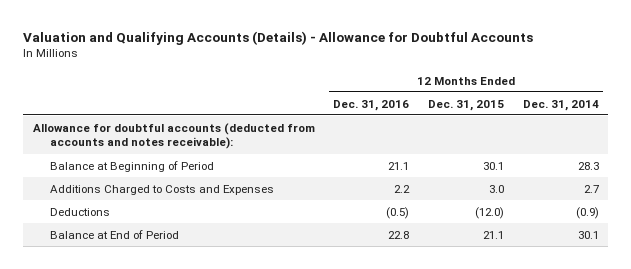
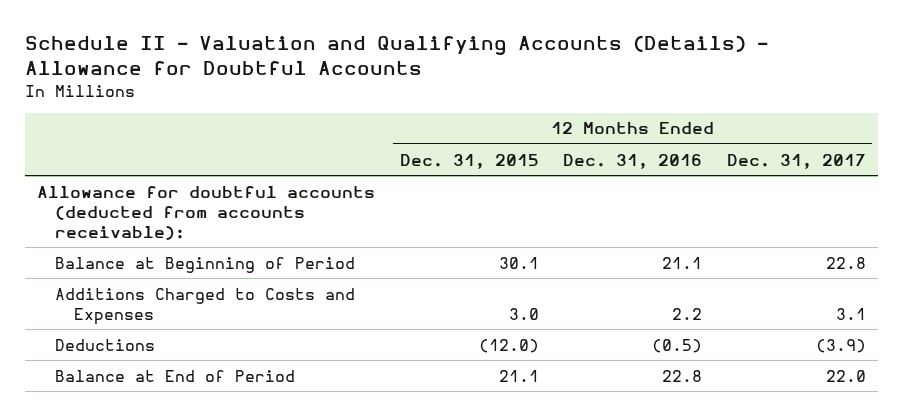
[23,30,534,45] Valuation and Qualifying Accounts (Details) - Allowance for Doubtful Accounts -> [24,34,768,75] Schedule II - Valuation and Qualifying Accounts (Details) - Allowance for Doubtful Accounts
[522,99,599,111] Dec. 31, 2014 -> none
none -> [727,153,867,169] Dec. 31, 2017
[32,122,315,150] Allowance for doubtful accounts (deducted from accounts and notes receivable): -> [36,185,375,240] Allowance for doubtful accounts (deducted from accounts receivable):

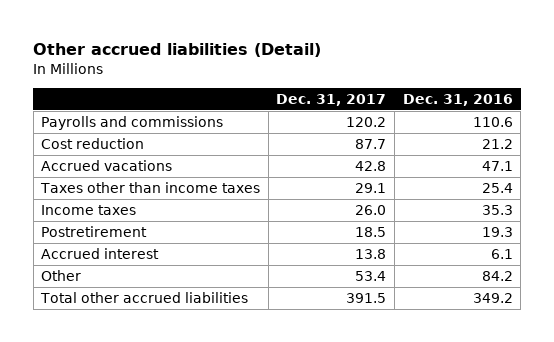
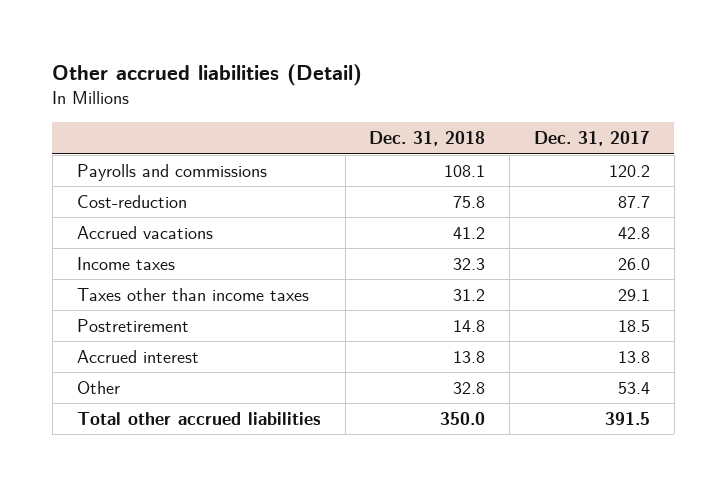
[402,93,513,106] Dec. 31, 2016 -> none
none -> [369,131,486,147] Dec. 31, 2018
[41,138,145,150] Cost reduction -> [76,194,187,208] Cost-reduction
[40,182,261,194] Taxes other than income taxes -> [76,287,309,301] Taxes other than income taxes

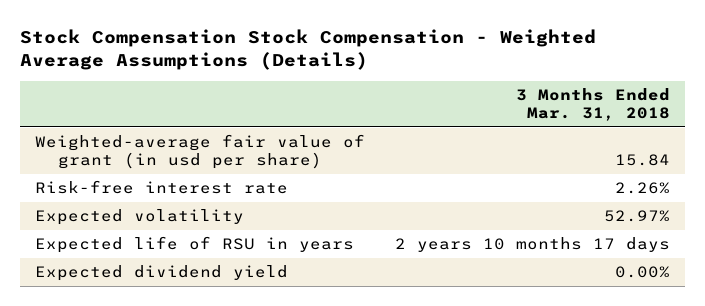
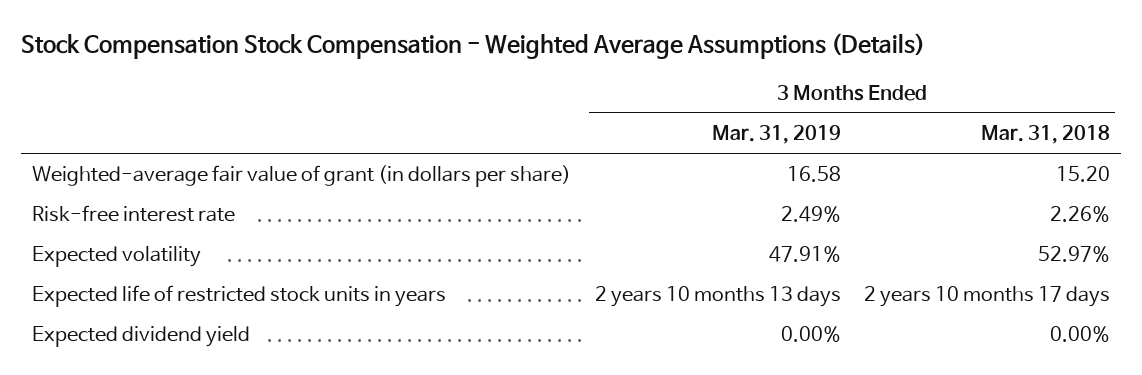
none -> [711,125,841,145] Mar. 31, 2019
[35,134,366,169] Weighted-average fair value of grant (in usd per share) -> [32,165,572,188] Weighted-average fair value of grant (in dollars per share)
[614,153,670,166] 15.84 -> [1055,166,1110,183] 15.20
[35,236,355,254] Expected life of RSU in years -> [32,285,447,308] Expected life of restricted stock units in years

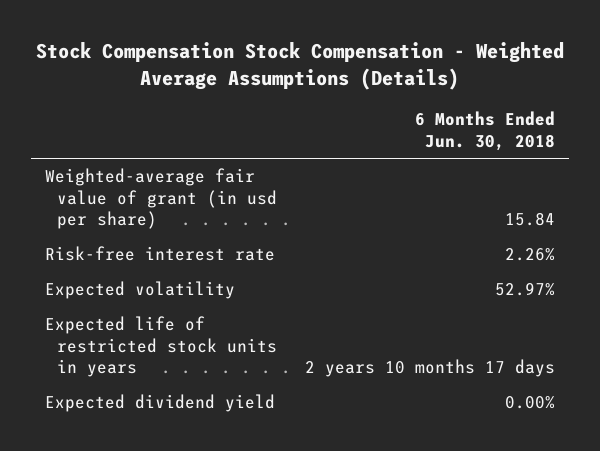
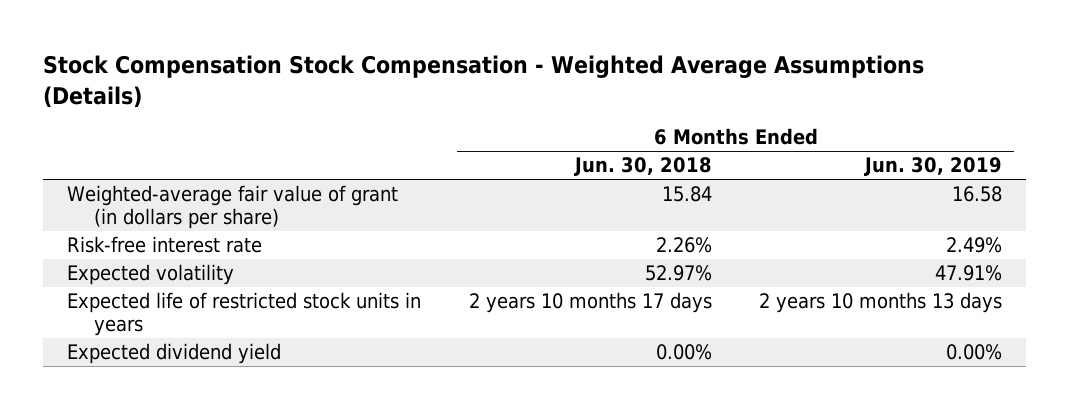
none -> [864,157,1003,177] Jun. 30, 2019
[45,168,278,230] Weighted-average fair value of grant (in usd per share) -> [67,185,399,230] Weighted-average fair value of grant (in dollars per share)

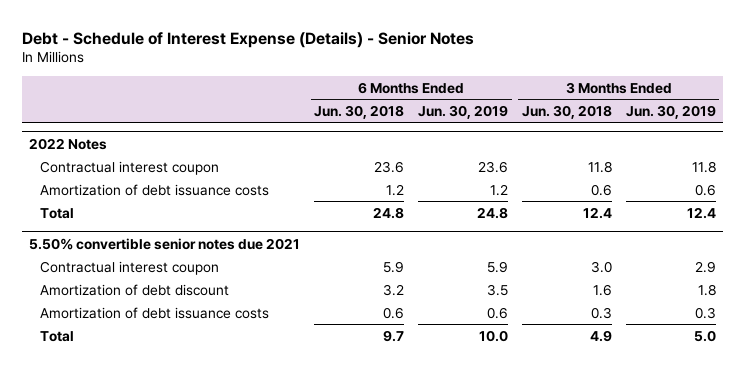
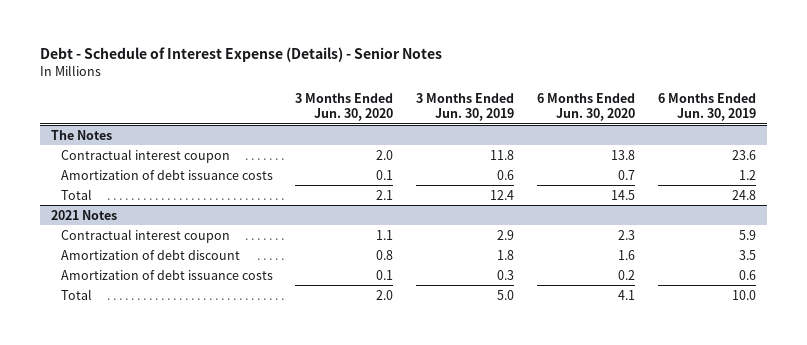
[314,105,405,120] Jun. 30, 2018 -> none
[521,105,612,120] Jun. 30, 2018 -> none
none -> [295,92,394,122] 3 Months Ended Jun. 30, 2020
none -> [536,92,635,122] 6 Months Ended Jun. 30, 2020
[29,137,108,150] 2022 Notes -> [51,129,113,140] The Notes
[29,237,301,250] 5.50% convertible senior notes due 2021 -> [51,209,118,220] 2021 Notes

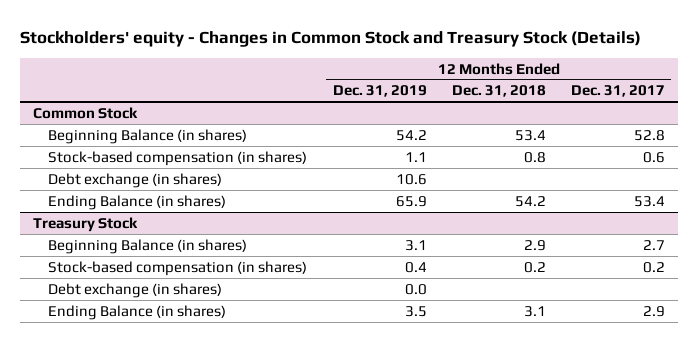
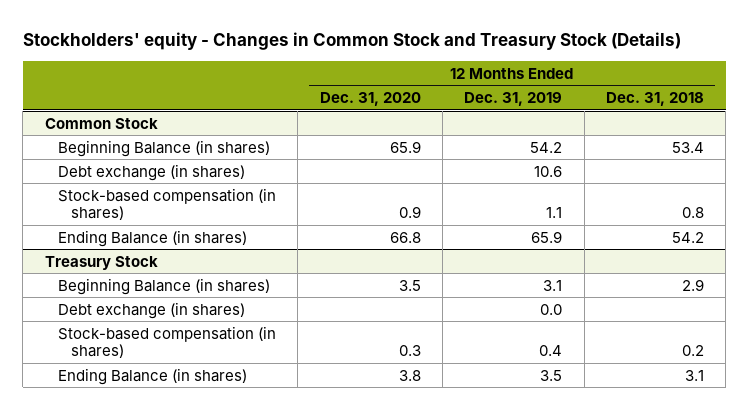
[571,85,666,98] Dec. 31, 2017 -> none
none -> [319,92,421,107] Dec. 31, 2020
[48,150,308,166] Stock-based compensation (in shares) -> [57,187,276,221] Stock-based compensation (in shares)
[48,260,308,276] Stock-based compensation (in shares) -> [57,325,276,359] Stock-based compensation (in shares)

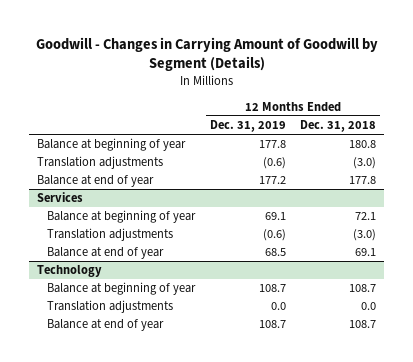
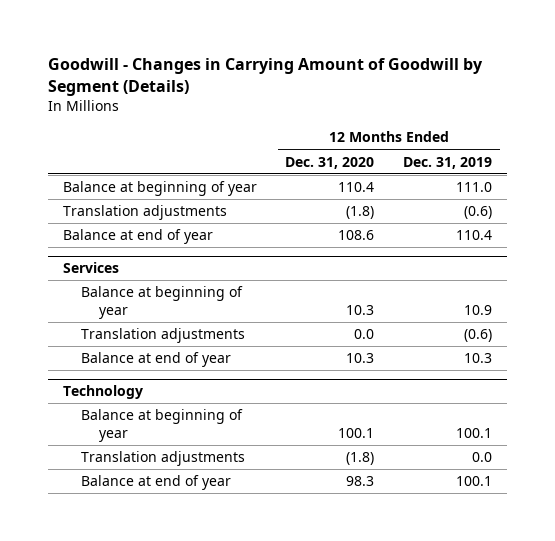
[300,120,377,133] Dec. 31, 2018 -> none
none -> [285,156,375,169] Dec. 31, 2020
[258,140,286,149] 177.8 -> [456,182,493,193] 111.0
[258,176,286,185] 177.2 -> [456,230,493,241] 110.4
[264,212,286,221] 69.1 -> [464,305,493,316] 10.9
[264,248,286,257] 68.5 -> [464,353,493,364] 10.3
[258,284,286,293] 108.7 -> [456,428,493,439] 100.1
[258,320,286,329] 108.7 -> [456,476,493,487] 100.1

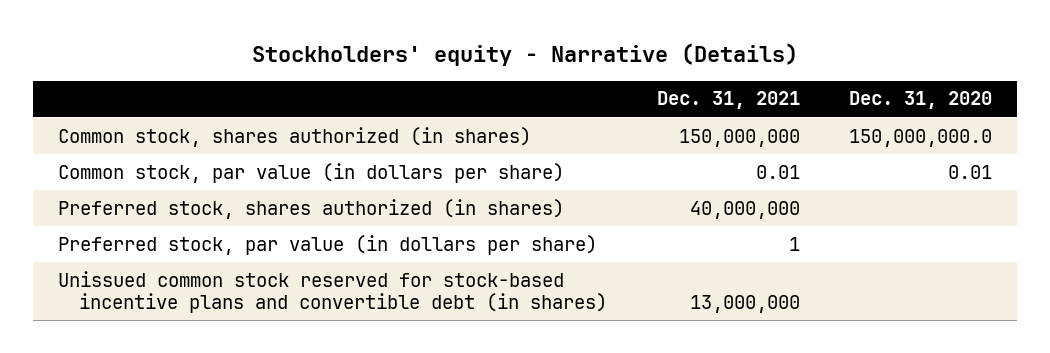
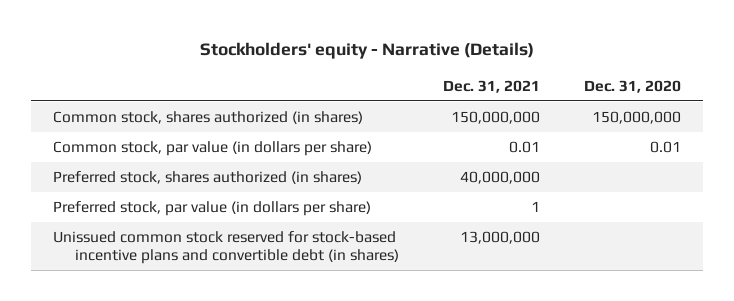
[849,128,993,147] 150,000,000.0 -> [592,111,682,125] 150,000,000

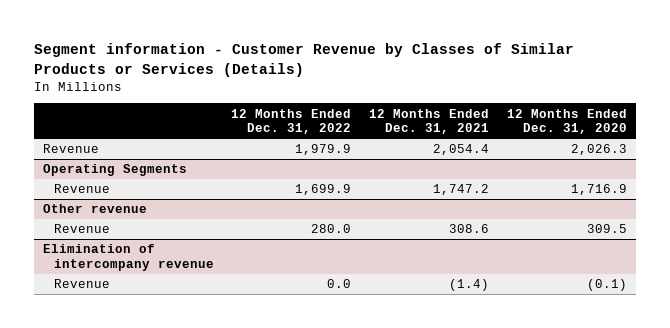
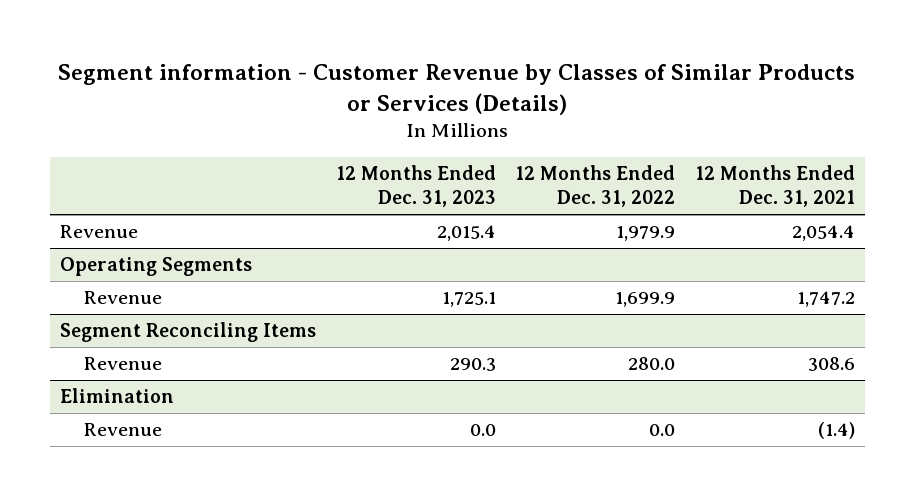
[506,108,627,135] 12 Months Ended Dec. 31, 2020 -> none
none -> [335,165,496,208] 12 Months Ended Dec. 31, 2023
[43,204,148,214] Other revenue -> [59,322,316,343] Segment Reconciling Items
[43,244,214,271] Elimination of intercompany revenue -> [59,388,174,404] Elimination

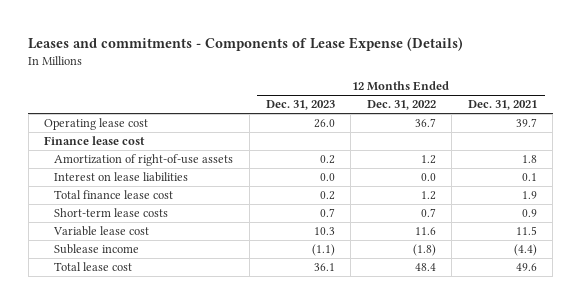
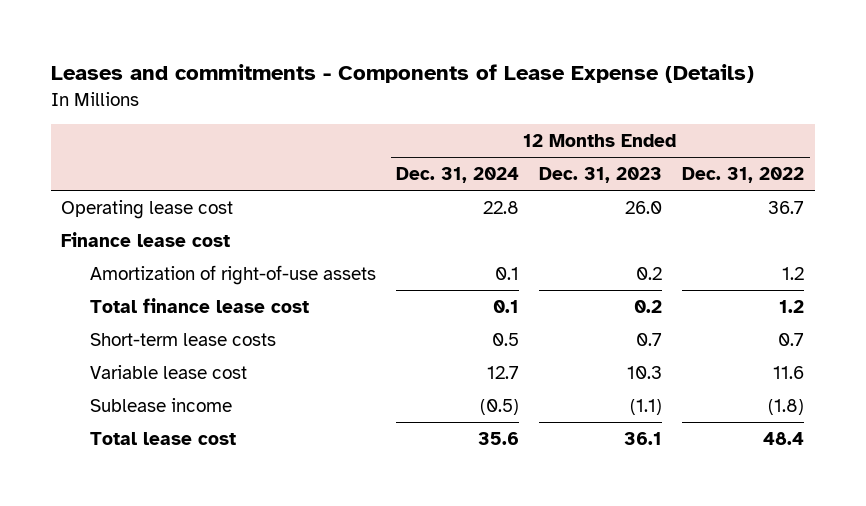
[467,100,537,111] Dec. 31, 2021 -> none
none -> [395,167,519,184] Dec. 31, 2024
[54,172,189,183] Interest on lease liabilities -> none

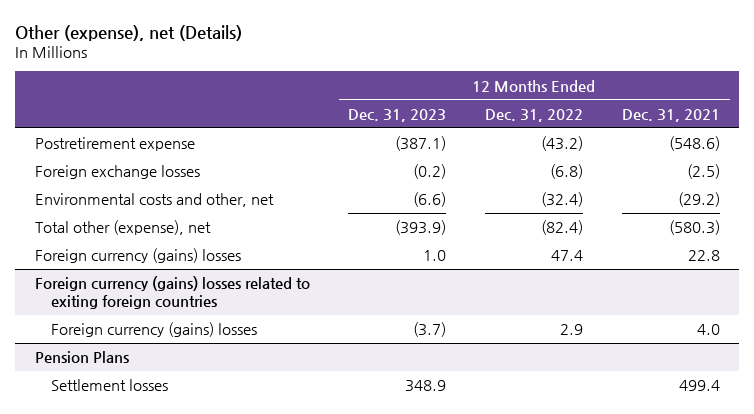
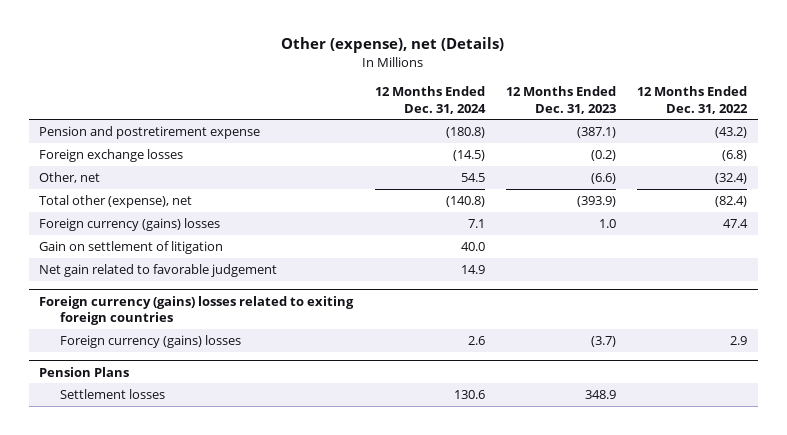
[621,108,720,122] Dec. 31, 2021 -> none
none -> [374,85,486,114] 12 Months Ended Dec. 31, 2024
[34,137,195,152] Postretirement expense -> [39,126,261,140] Pension and postretirement expense
[34,193,274,208] Environmental costs and other, net -> [39,172,101,184] Other, net
none -> [39,241,224,255] Gain on settlement of litigation
none -> [39,264,278,278] Net gain related to favorable judgement

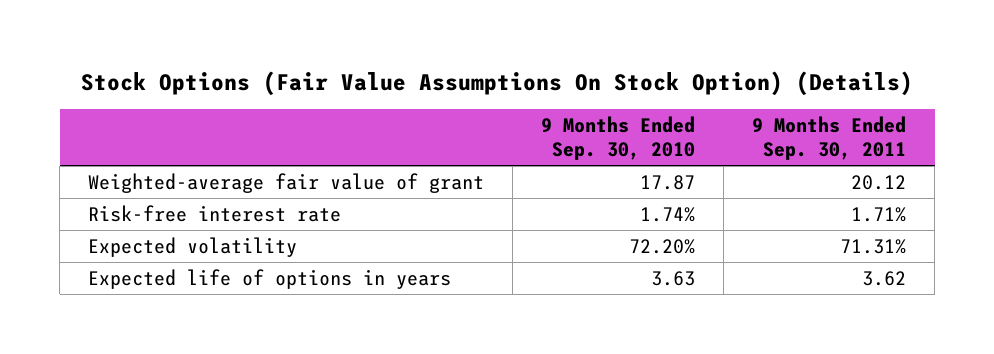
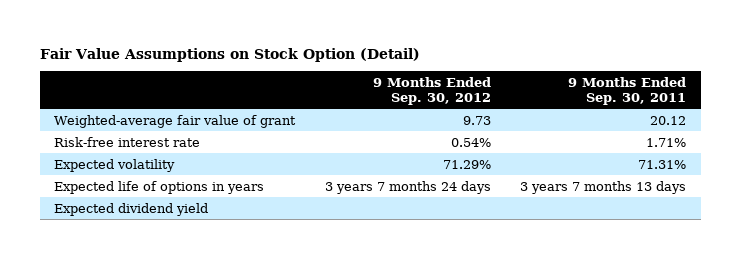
[81,70,914,96] Stock Options (Fair Value Assumptions On Stock Option) (Details) -> [39,47,420,62] Fair Value Assumptions on Stock Option (Detail)
[541,115,696,160] 9 Months Ended Sep. 30, 2010 -> none
none -> [372,76,491,105] 9 Months Ended Sep. 30, 2012
[862,270,907,286] 3.62 -> [520,180,687,194] 3 years 7 months 13 days
none -> [54,202,209,216] Expected dividend yield

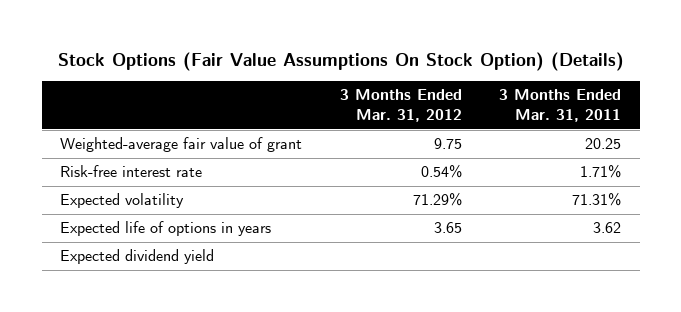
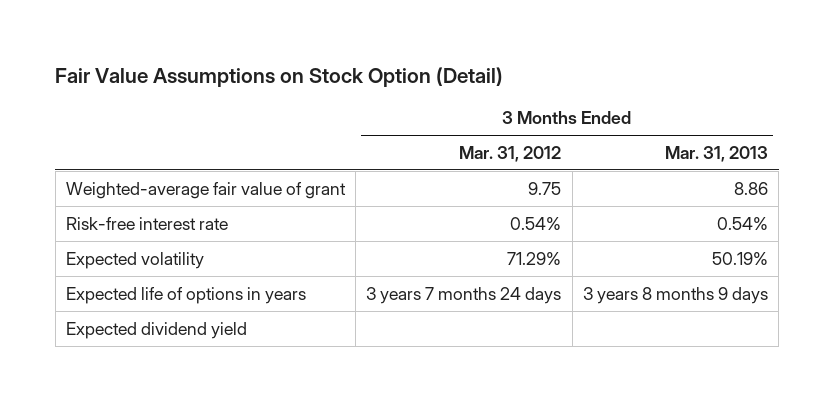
[57,51,624,71] Stock Options (Fair Value Assumptions On Stock Option) (Details) -> [55,66,504,87] Fair Value Assumptions on Stock Option (Detail)
[499,89,622,123] 3 Months Ended Mar. 31, 2011 -> none
none -> [664,145,768,162] Mar. 31, 2013
[433,222,462,234] 3.65 -> [366,286,562,304] 3 years 7 months 24 days

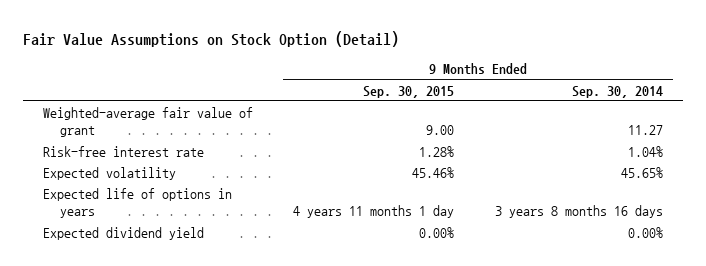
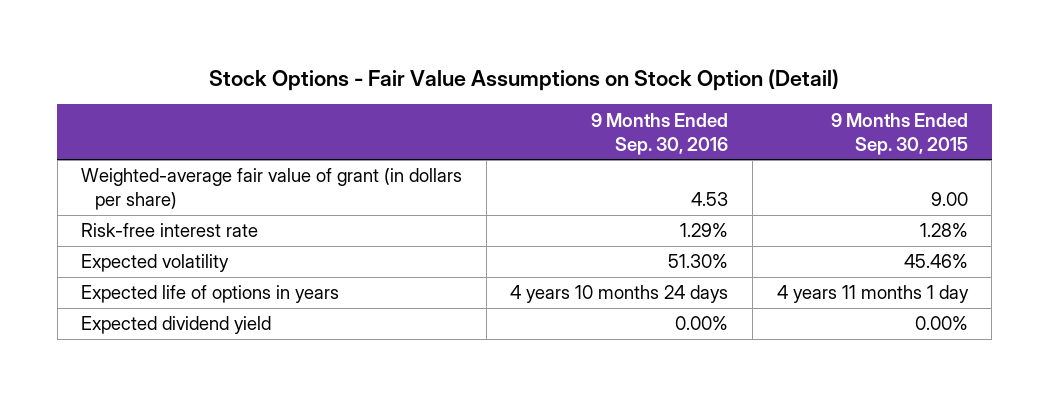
[22,31,399,48] Fair Value Assumptions on Stock Option (Detail) -> [209,68,840,91] Stock Options - Fair Value Assumptions on Stock Option (Detail)
[571,85,663,98] Sep. 30, 2014 -> none
none -> [591,112,729,155] 9 Months Ended Sep. 30, 2016
[42,107,253,138] Weighted-average fair value of grant -> [81,168,463,211] Weighted-average fair value of grant (in dollars per share)

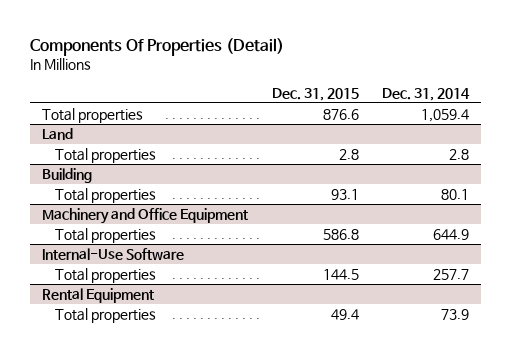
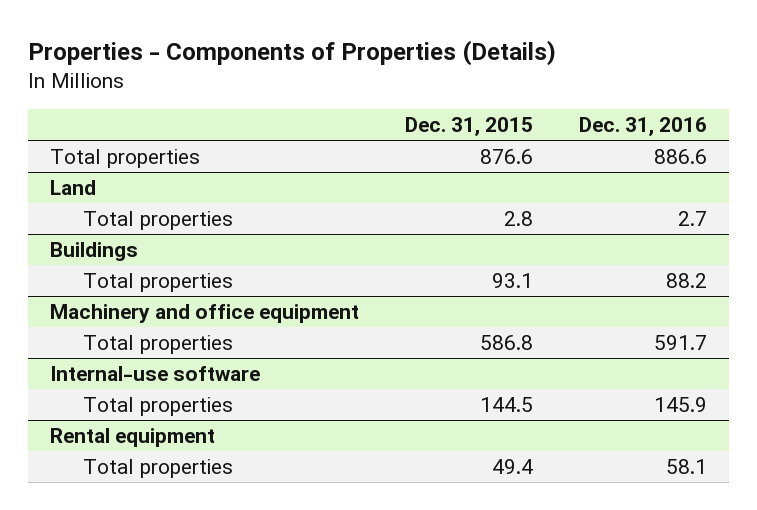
[30,38,285,57] Components Of Properties (Detail) -> [27,40,556,67] Properties - Components of Properties (Details)
[382,87,471,101] Dec. 31, 2014 -> none
none -> [578,117,707,137] Dec. 31, 2016
[42,167,93,183] Building -> [50,241,139,261] Buildings
[42,207,249,224] Machinery and Office Equipment -> [50,303,360,323] Machinery and office equipment
[42,247,185,260] Internal-Use Software -> [50,365,261,381] Internal-use software
[42,287,155,303] Rental Equipment -> [50,427,216,447] Rental equipment

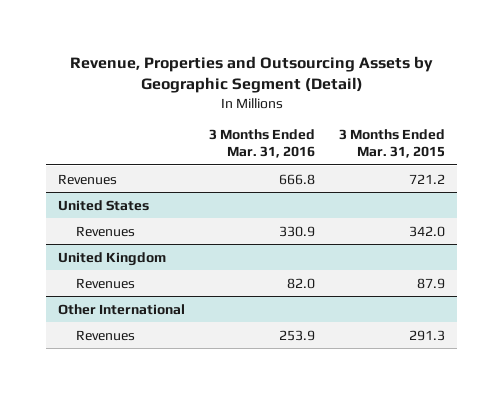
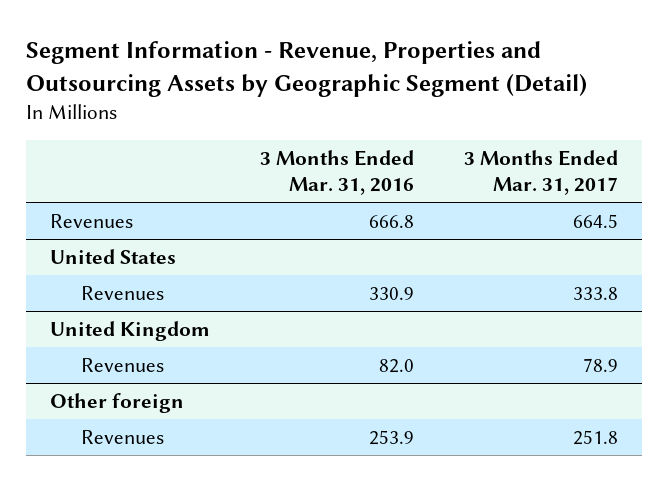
[69,55,433,94] Revenue, Properties and Outsourcing Assets by Geographic Segment (Detail) -> [25,41,587,97] Segment Information - Revenue, Properties and Outsourcing Assets by Geographic Segment (Detail)
[338,129,445,158] 3 Months Ended Mar. 31, 2015 -> none
none -> [463,149,618,196] 3 Months Ended Mar. 31, 2017
[58,303,186,315] Other International -> [50,392,185,413] Other foreign

